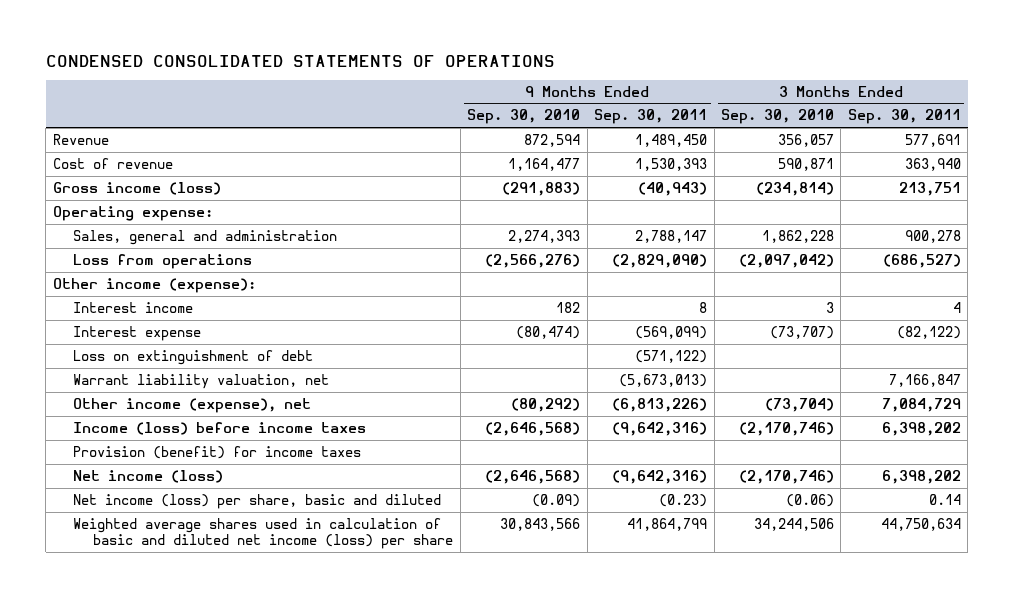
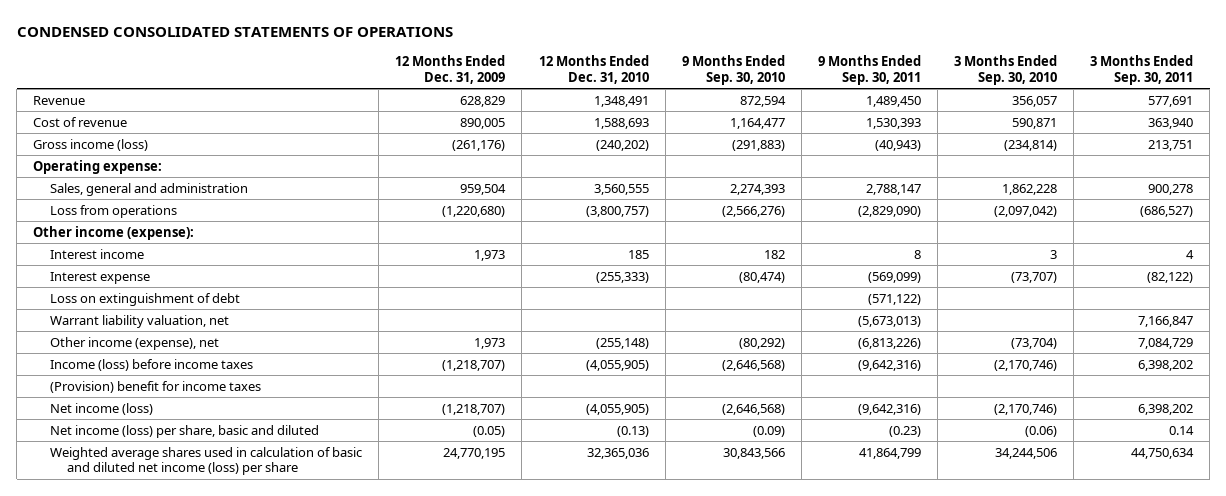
none -> [395,55,506,84] 12 Months Ended Dec. 31, 2009
none -> [538,55,649,84] 12 Months Ended Dec. 31, 2010
[73,445,362,459] Provision (benefit) for income taxes -> [50,380,262,393] (Provision) benefit for income taxes

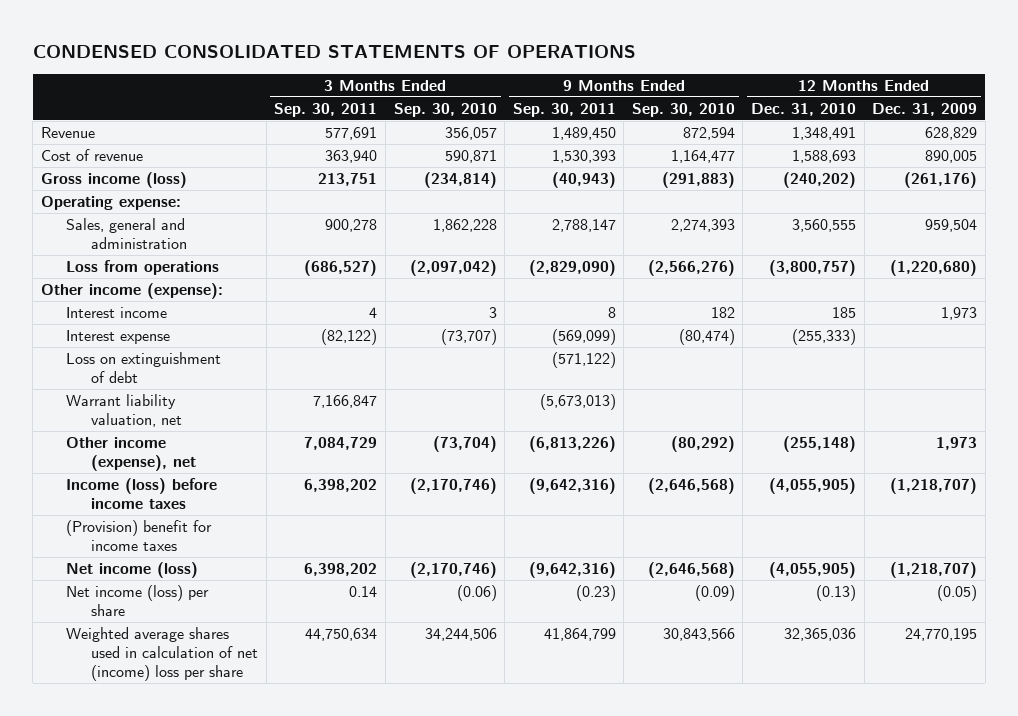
[50,424,320,438] Net income (loss) per share, basic and diluted -> [66,585,210,617] Net income (loss) per share
[50,446,363,476] Weighted average shares used in calculation of basic and diluted net income (loss) per share -> [66,627,259,682] Weighted average shares used in calculation of net (income) loss per share

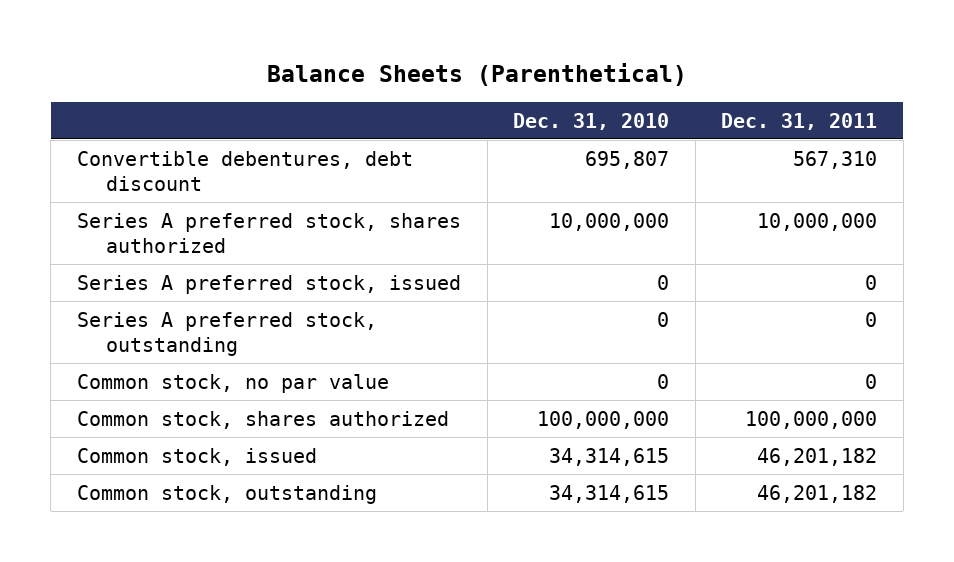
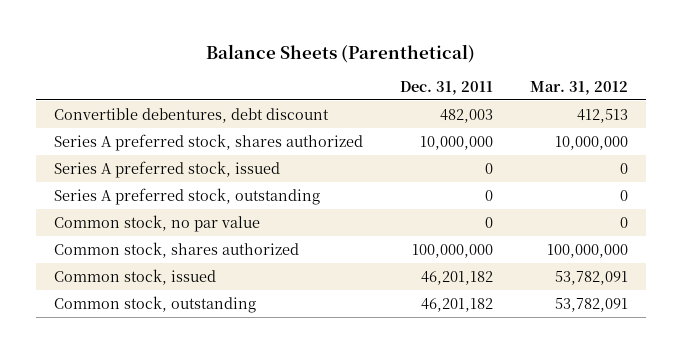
[513,112,670,130] Dec. 31, 2010 -> none
none -> [529,80,628,95] Mar. 31, 2012
[793,150,878,169] 567,310 -> [440,108,494,123] 482,003

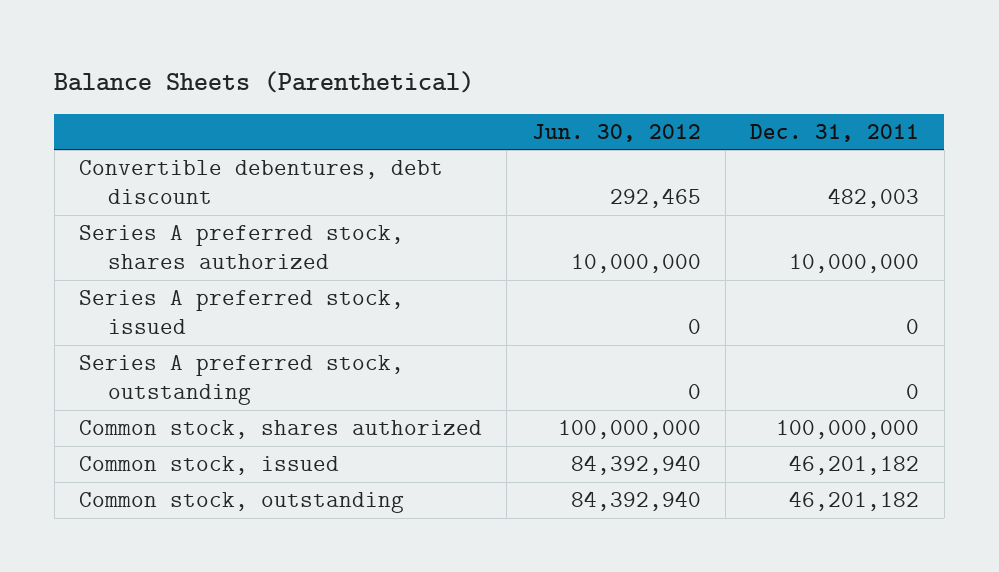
[529,80,628,95] Mar. 31, 2012 -> none
none -> [531,123,701,142] Jun. 30, 2012
[54,214,261,232] Common stock, no par value -> none

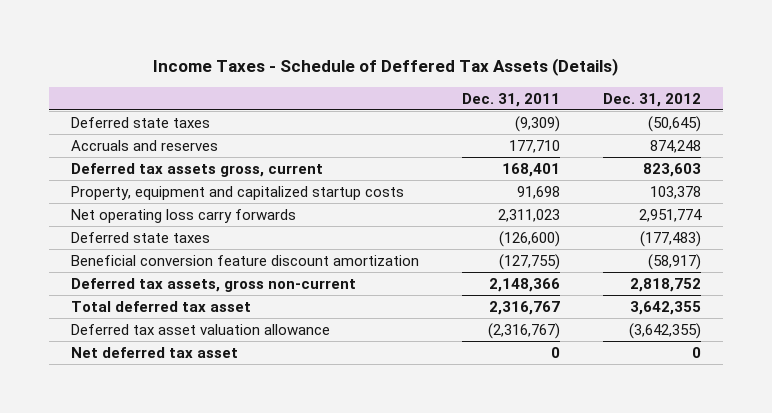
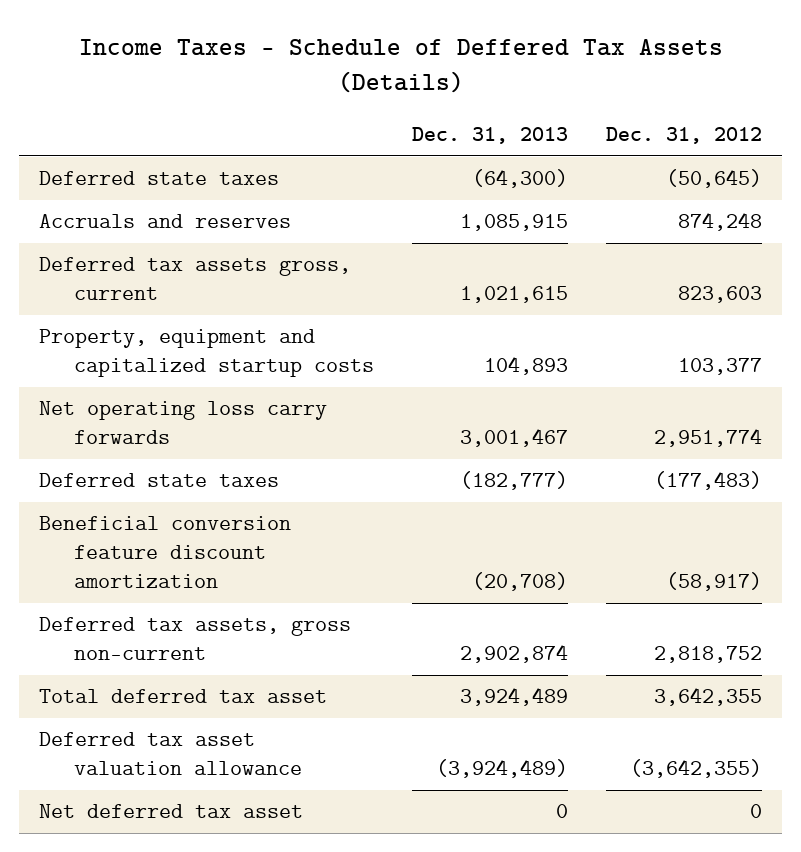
[461,92,560,107] Dec. 31, 2011 -> none
none -> [412,127,569,145] Dec. 31, 2013
[650,185,702,199] 103,378 -> [678,358,763,376] 103,377

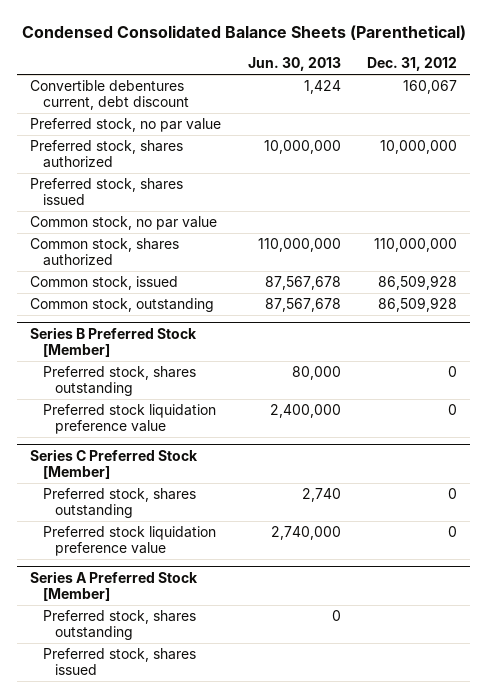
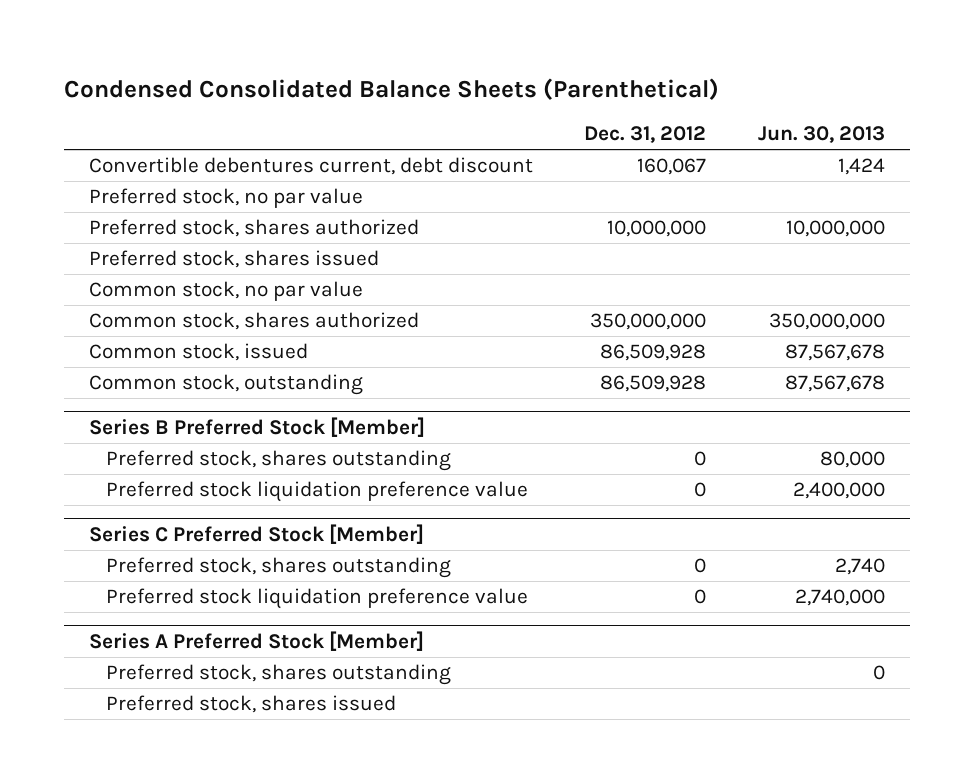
[257,238,341,253] 110,000,000 -> [768,313,885,331] 350,000,000
[373,238,457,253] 110,000,000 -> [590,313,707,331] 350,000,000

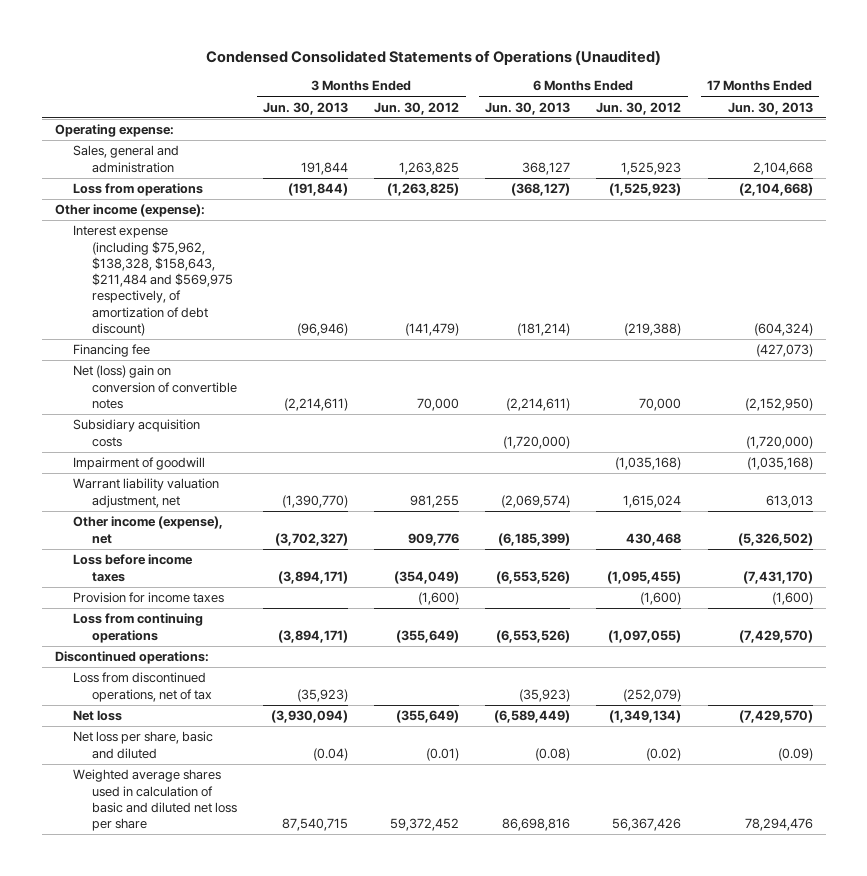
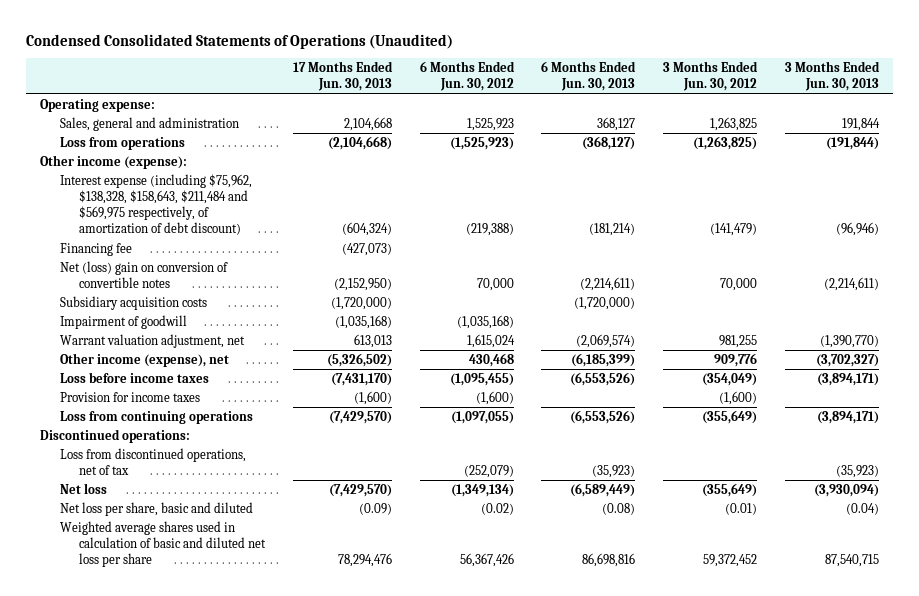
[73,478,220,508] Warrant liability valuation adjustment, net -> [59,333,245,348] Warrant valuation adjustment, net

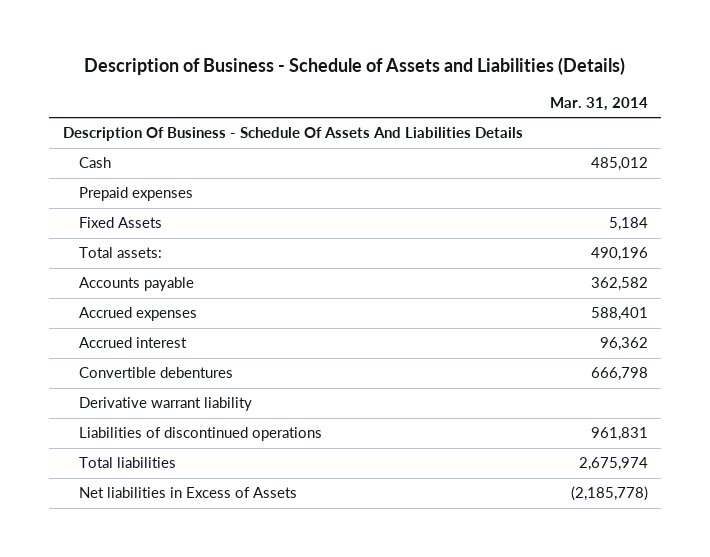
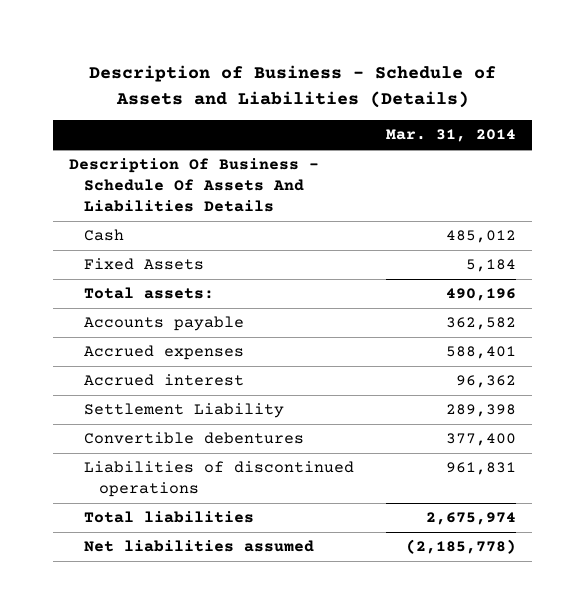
[79,187,194,202] Prepaid expenses -> none
[79,397,253,412] Derivative warrant liability -> none
none -> [84,403,285,419] Settlement Liability
[590,367,648,382] 666,798 -> [446,433,517,447] 377,400
[79,487,298,499] Net liabilities in Excess of Assets -> [84,540,315,553] Net liabilities assumed

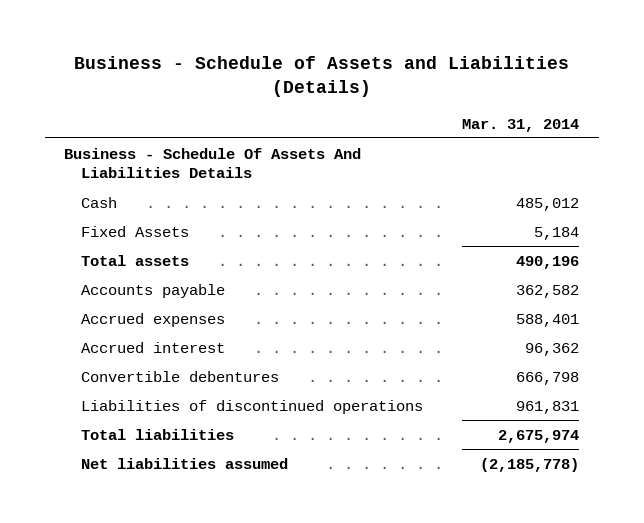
[88,65,496,108] Description of Business - Schedule of Assets and Liabilities (Details) -> [73,56,569,98] Business - Schedule of Assets and Liabilities (Details)
[69,158,320,212] Description Of Business - Schedule Of Assets And Liabilities Details -> [64,147,362,179] Business - Schedule Of Assets And Liabilities Details
[84,287,215,300] Total assets: -> [81,254,190,266] Total assets
[84,403,285,419] Settlement Liability -> none
[446,433,517,447] 377,400 -> [516,371,580,385] 666,798

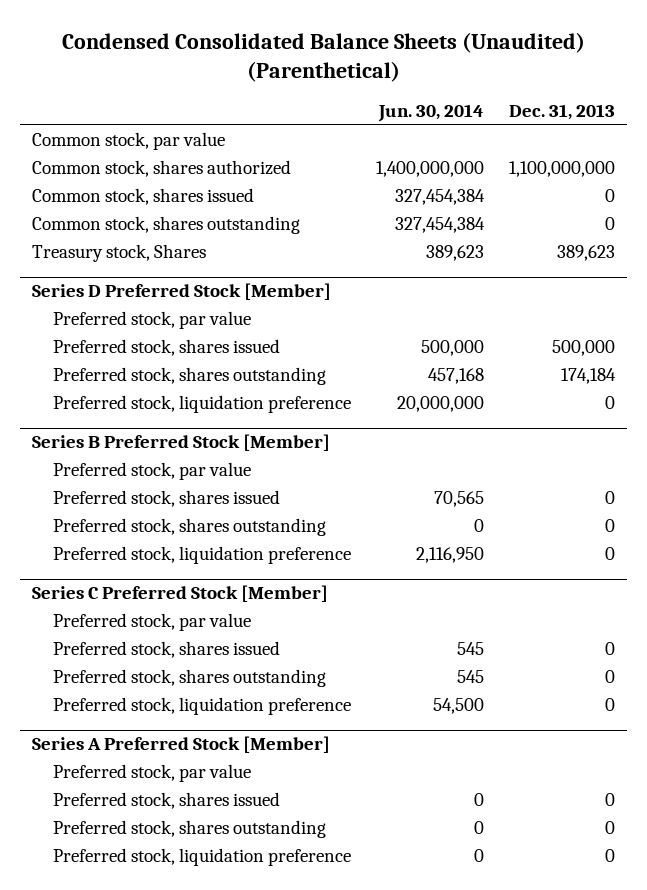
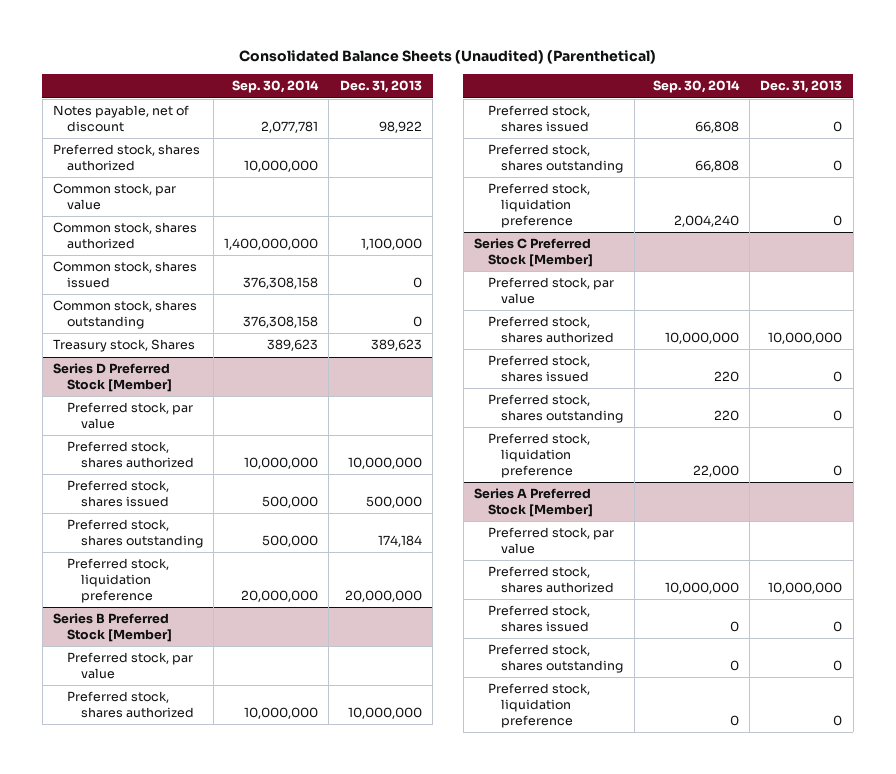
[61,31,585,83] Condensed Consolidated Balance Sheets (Unaudited) (Parenthetical) -> [238,50,656,65] Consolidated Balance Sheets (Unaudited) (Parenthetical)
[377,104,484,123] Jun. 30, 2014 -> none
none -> [232,80,320,94] Sep. 30, 2014
none -> [53,105,190,132] Notes payable, net of discount
none -> [53,144,201,171] Preferred stock, shares authorized
[508,161,615,178] 1,100,000,000 -> [360,237,422,250] 1,100,000
none -> [66,441,194,468] Preferred stock, shares authorized
[604,396,615,410] 0 -> [344,589,422,602] 20,000,000
none -> [66,691,194,718] Preferred stock, shares authorized
none -> [487,316,615,343] Preferred stock, shares authorized
none -> [487,566,615,593] Preferred stock, shares authorized

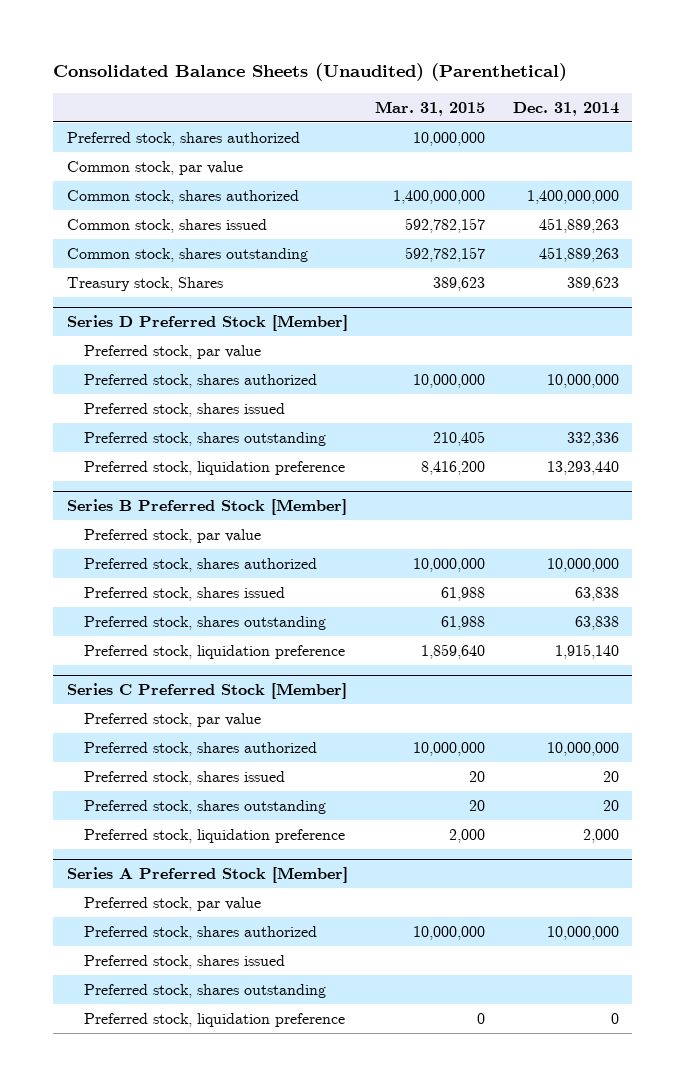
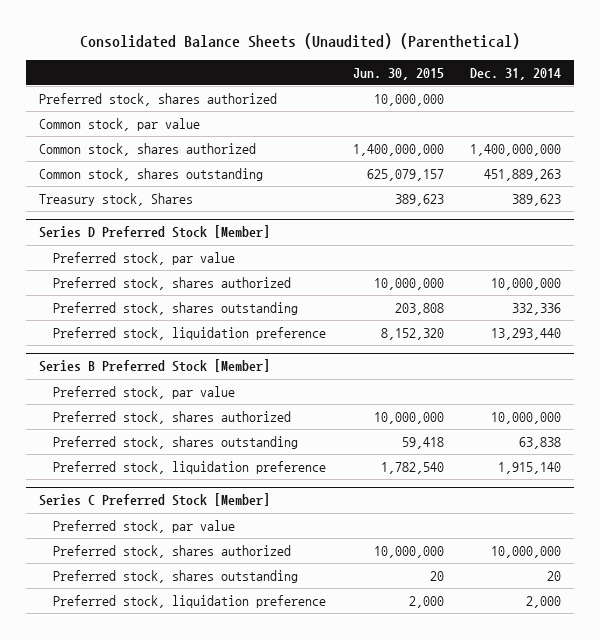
[375,100,486,116] Mar. 31, 2015 -> none
none -> [352,67,444,80] Jun. 30, 2015
[66,218,267,233] Common stock, shares issued -> none
[83,402,285,417] Preferred stock, shares issued -> none
[83,586,285,601] Preferred stock, shares issued -> none
[83,770,285,785] Preferred stock, shares issued -> none
[66,867,348,884] Series A Preferred Stock [Member] -> none
[83,896,261,911] Preferred stock, par value -> none
[83,925,317,940] Preferred stock, shares authorized -> none
[83,954,285,969] Preferred stock, shares issued -> none
[83,983,326,998] Preferred stock, shares outstanding -> none
[83,1012,345,1027] Preferred stock, liquidation preference -> none

